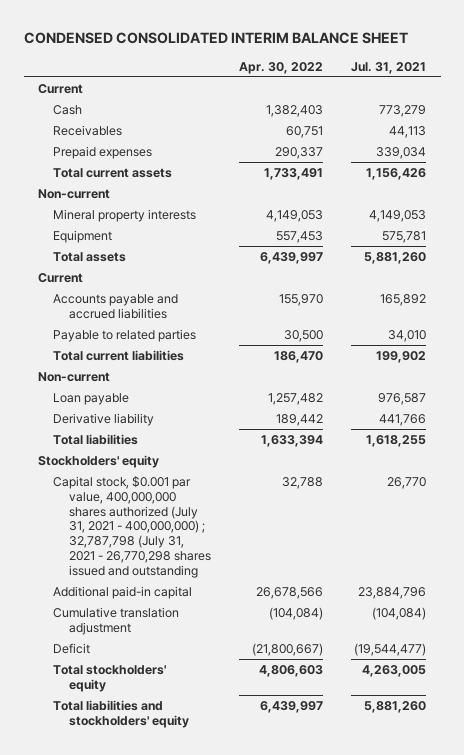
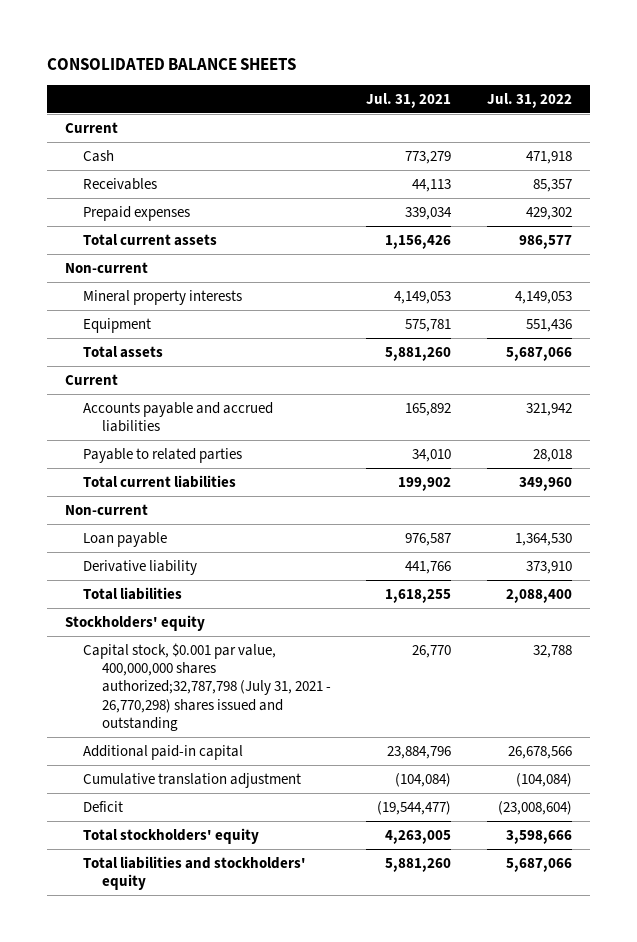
[23,32,408,45] CONDENSED CONSOLIDATED INTERIM BALANCE SHEET -> [47,58,297,71] CONSOLIDATED BALANCE SHEETS
[239,61,324,74] Apr. 30, 2022 -> none
none -> [486,92,572,108] Jul. 31, 2022
[53,475,212,578] Capital stock, $0.001 par value, 400,000,000 shares authorized (July 31, 2021 - 400,000,000) ; 32,787,798 (July 31, 2021 - 26,770,298 shares issued and outstanding -> [83,642,331,731] Capital stock, $0.001 par value, 400,000,000 shares authorized;32,787,798 (July 31, 2021 - 26,770,298) shares issued and outstanding

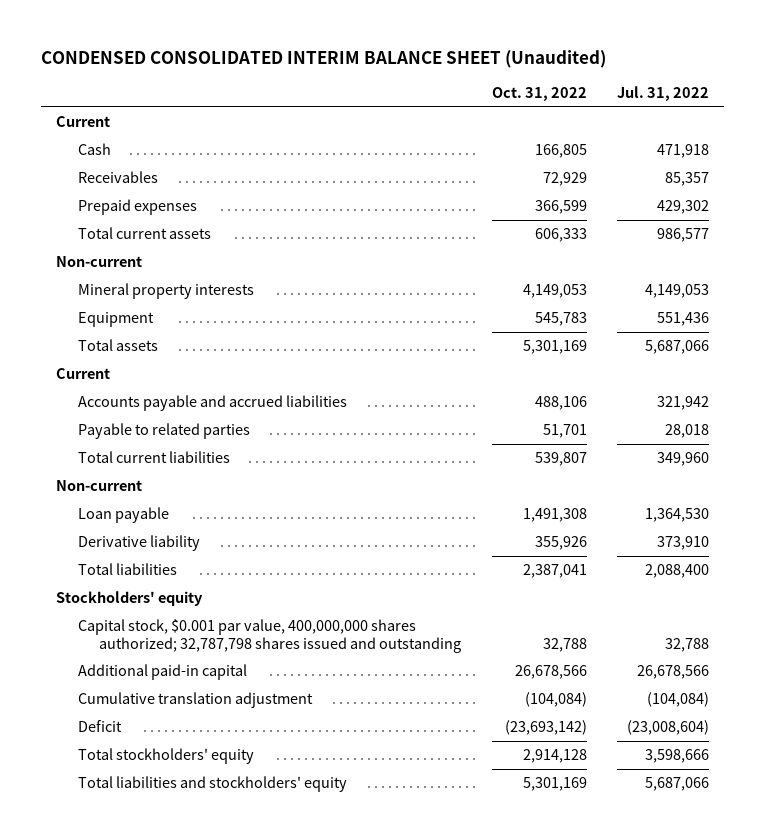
[47,58,297,71] CONSOLIDATED BALANCE SHEETS -> [41,50,607,69] CONDENSED CONSOLIDATED INTERIM BALANCE SHEET (Unaudited)
[366,92,452,108] Jul. 31, 2021 -> none
none -> [491,87,587,102] Oct. 31, 2022
[83,642,331,731] Capital stock, $0.001 par value, 400,000,000 shares authorized;32,787,798 (July 31, 2021 - 26,770,298) shares issued and outstanding -> [77,619,462,653] Capital stock, $0.001 par value, 400,000,000 shares authorized; 32,787,798 shares issued and outstanding

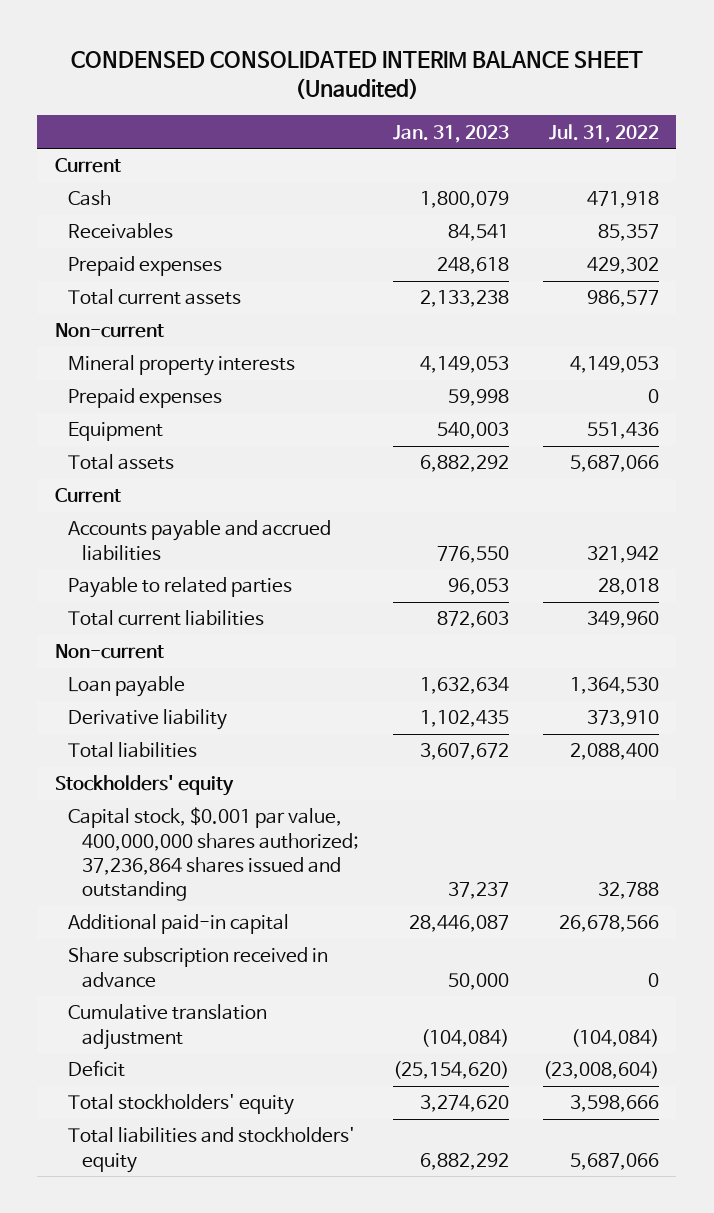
[491,87,587,102] Oct. 31, 2022 -> none
none -> [393,124,510,143] Jan. 31, 2023
none -> [68,388,223,409] Prepaid expenses
[77,619,462,653] Capital stock, $0.001 par value, 400,000,000 shares authorized; 32,787,798 shares issued and outstanding -> [68,807,359,902] Capital stock, $0.001 par value, 400,000,000 shares authorized; 37,236,864 shares issued and outstanding
none -> [68,947,329,988] Share subscription received in advance

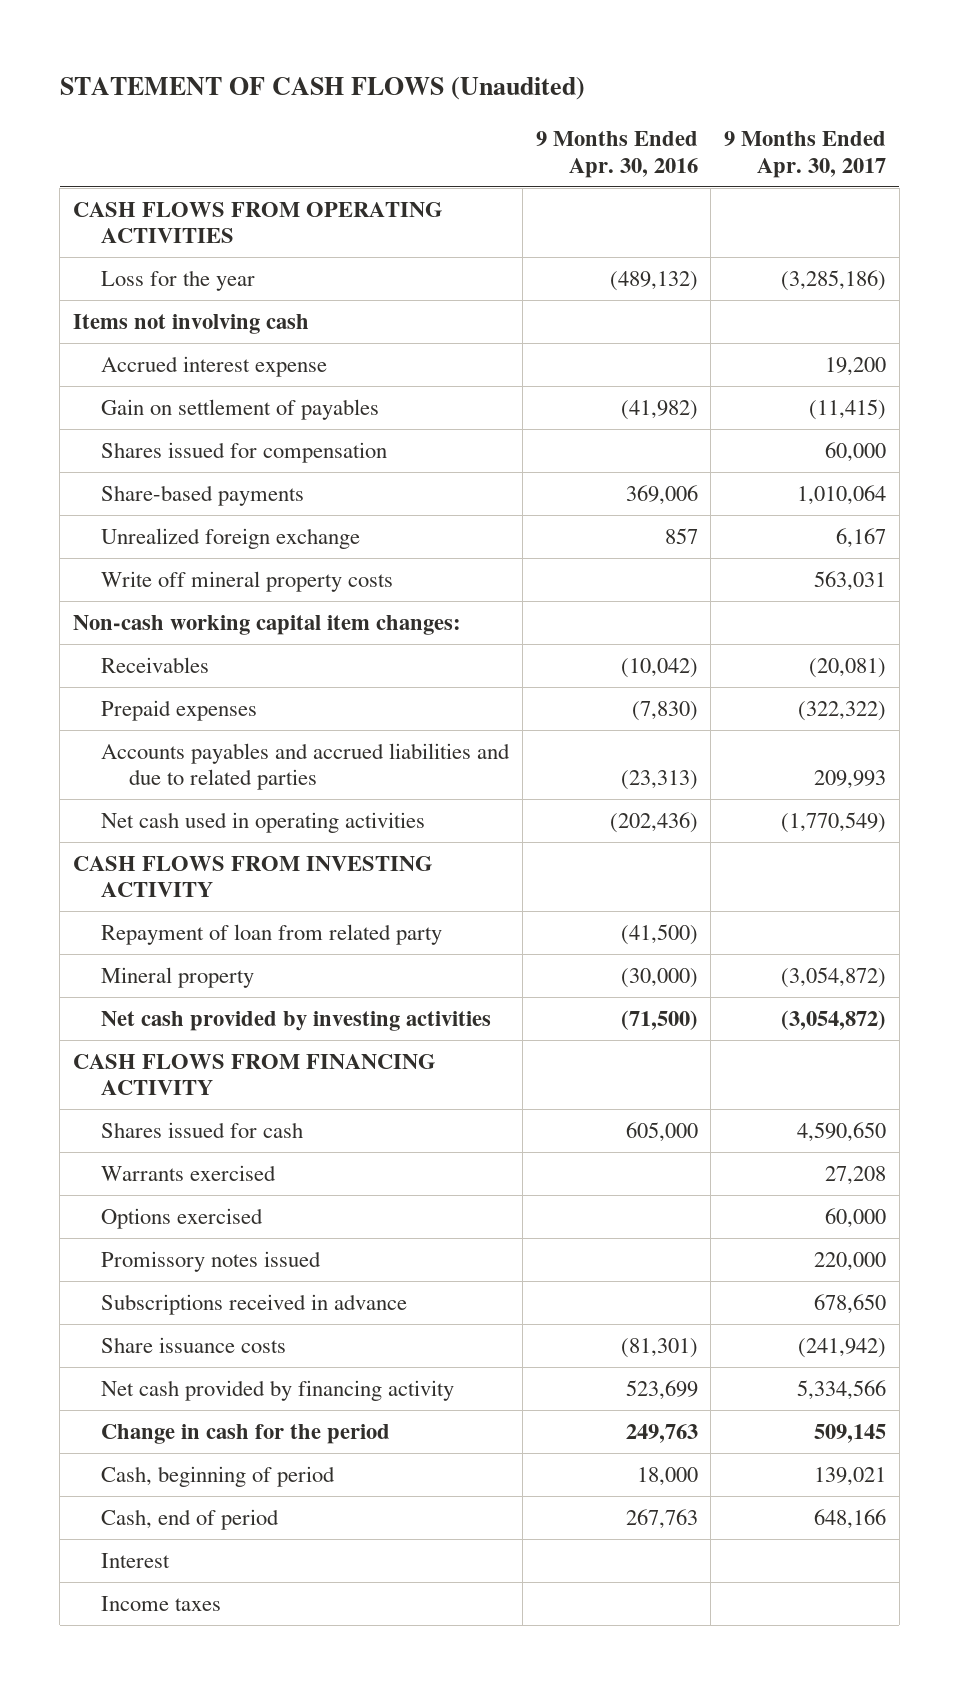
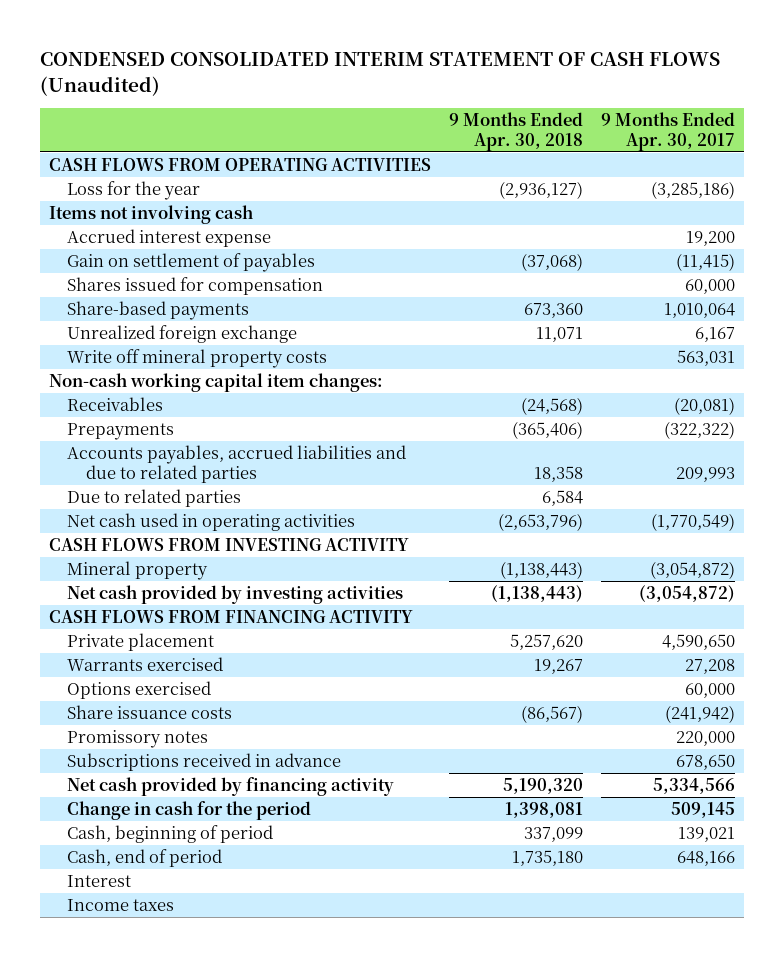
[59,76,585,100] STATEMENT OF CASH FLOWS (Unaudited) -> [39,51,720,96] CONDENSED CONSOLIDATED INTERIM STATEMENT OF CASH FLOWS (Unaudited)
[535,131,698,178] 9 Months Ended Apr. 30, 2016 -> none
none -> [449,112,584,151] 9 Months Ended Apr. 30, 2018
[100,699,257,721] Prepaid expenses -> [67,423,175,441] Prepayments
[100,742,510,791] Accounts payables and accrued liabilities and due to related parties -> [67,445,407,483] Accounts payables, accrued liabilities and due to related parties
none -> [67,489,242,508] Due to related parties
[100,923,442,945] Repayment of loan from related party -> none
[100,1121,303,1138] Shares issued for cash -> [67,633,215,652] Private placement
[100,1250,321,1272] Promissory notes issued -> none
none -> [67,730,209,749] Promissory notes
[100,1293,407,1315] Subscriptions received in advance -> [67,753,342,772] Subscriptions received in advance

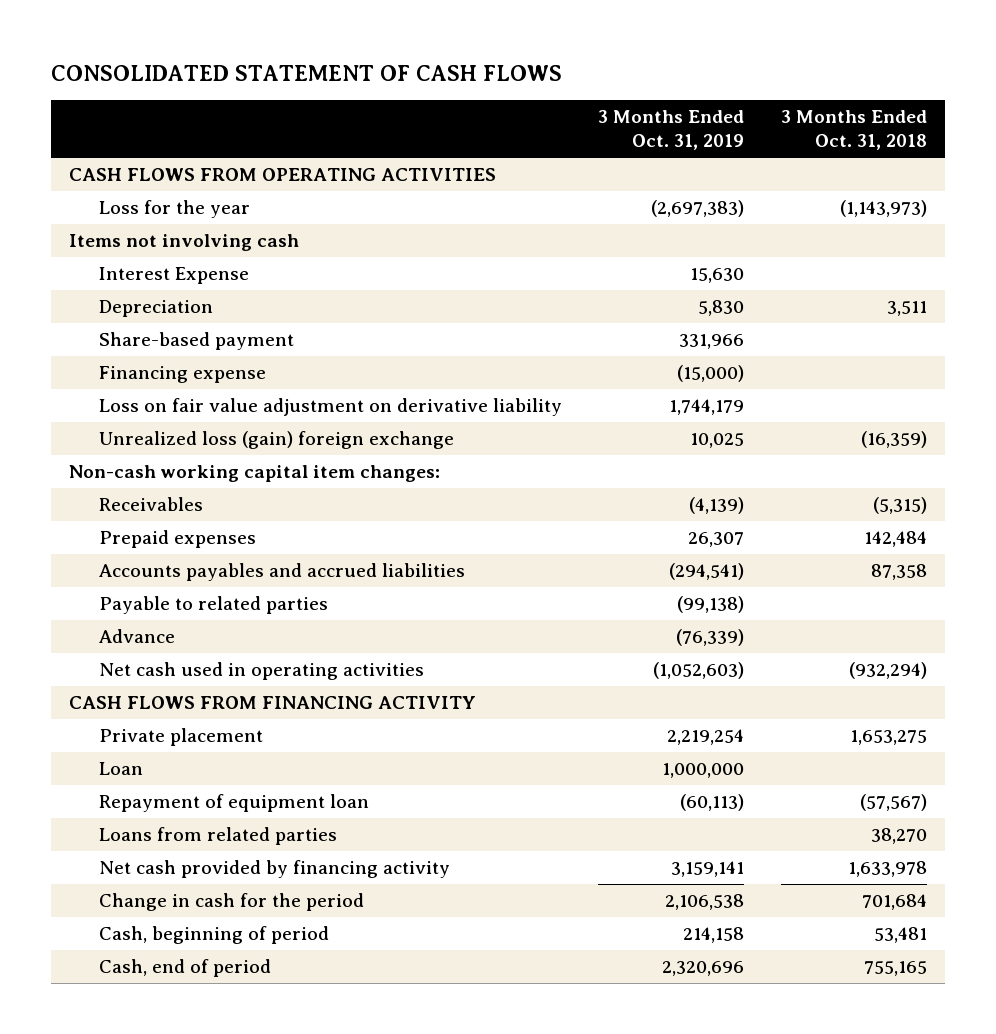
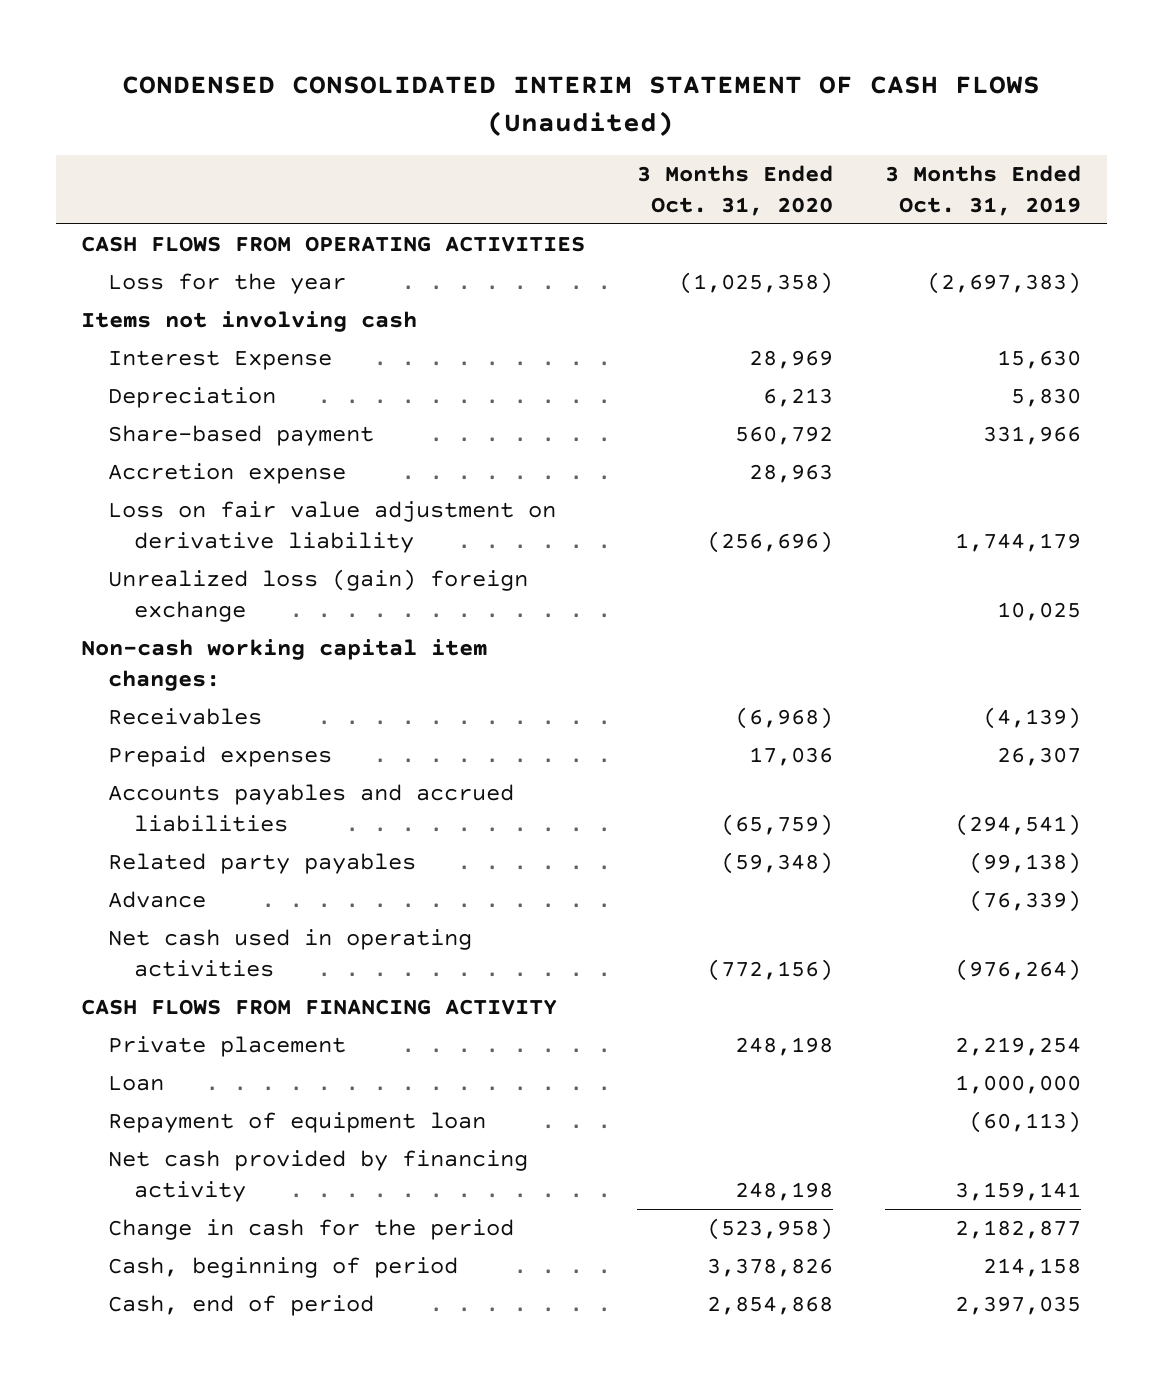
[50,64,562,81] CONSOLIDATED STATEMENT OF CASH FLOWS -> [122,76,1041,136] CONDENSED CONSOLIDATED INTERIM STATEMENT OF CASH FLOWS (Unaudited)
[780,109,927,150] 3 Months Ended Oct. 31, 2018 -> none
none -> [637,164,834,217] 3 Months Ended Oct. 31, 2020
[99,366,267,384] Financing expense -> none
none -> [107,463,346,485] Accretion expense
[99,596,329,615] Payable to related parties -> [107,853,416,875] Related party payables
[653,662,745,680] (1,052,603) -> [954,959,1081,982] (976,264)
[99,827,338,846] Loans from related parties -> none
[665,894,745,911] 2,106,538 -> [954,1220,1081,1240] 2,182,877
[662,961,745,977] 2,320,696 -> [954,1296,1081,1316] 2,397,035

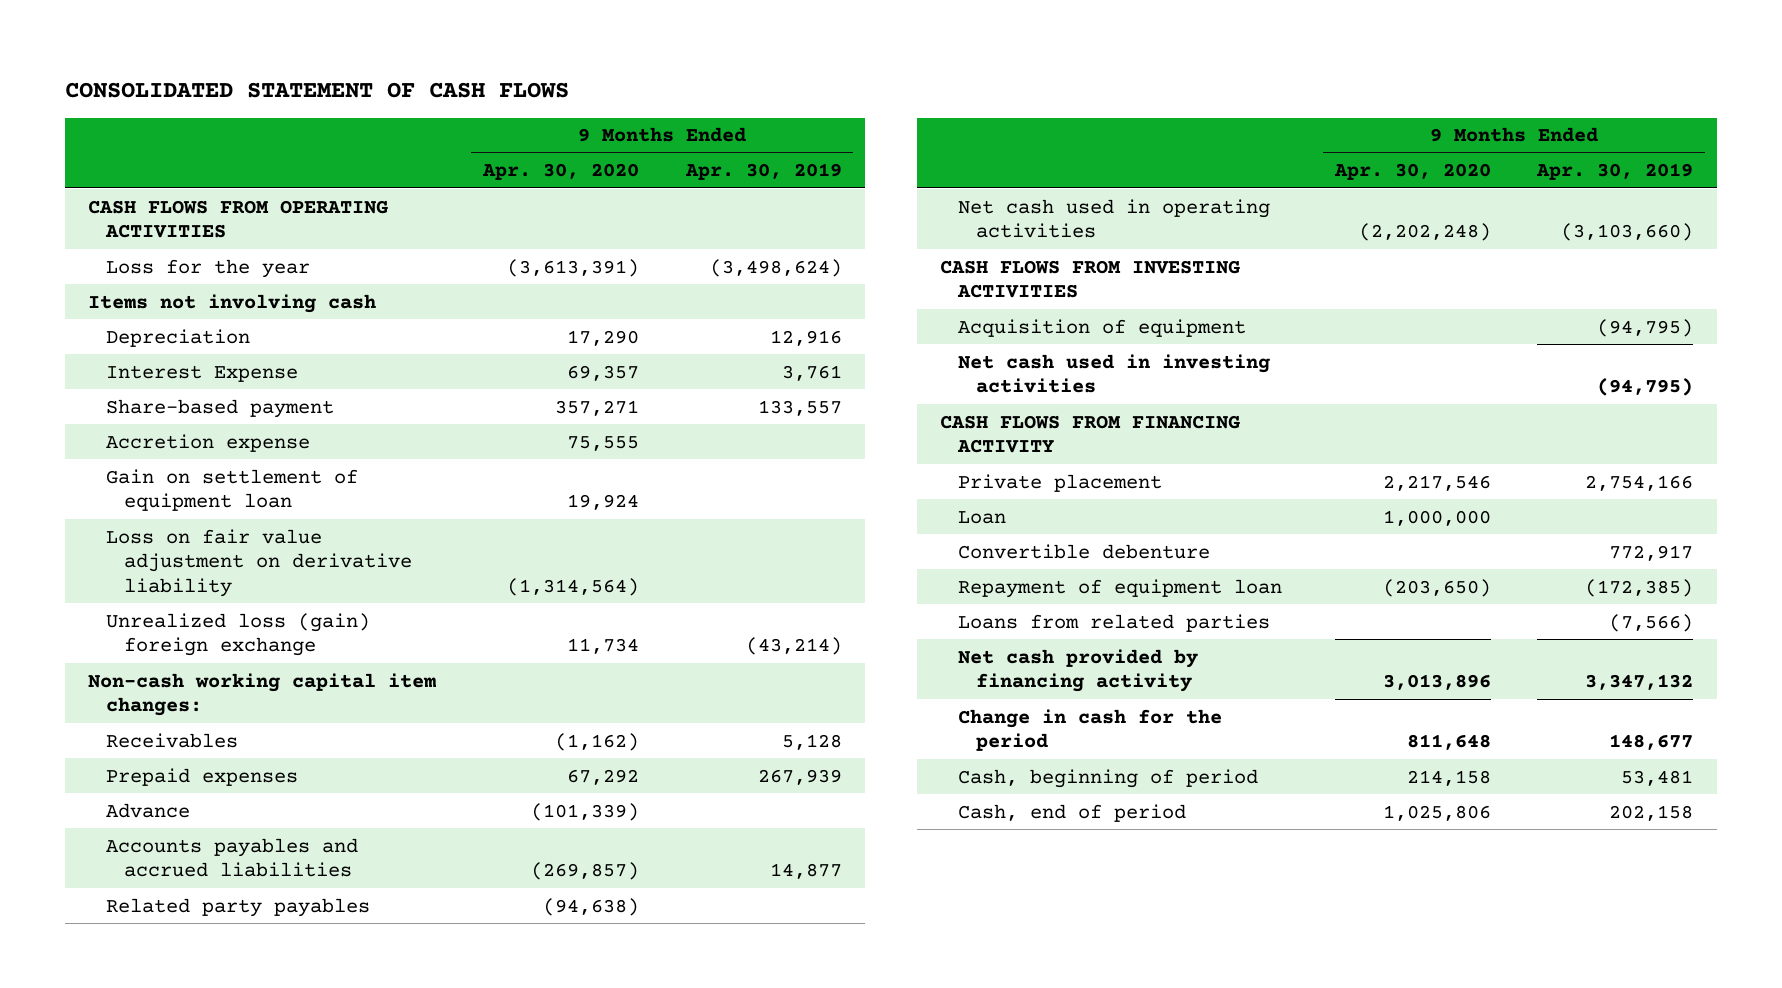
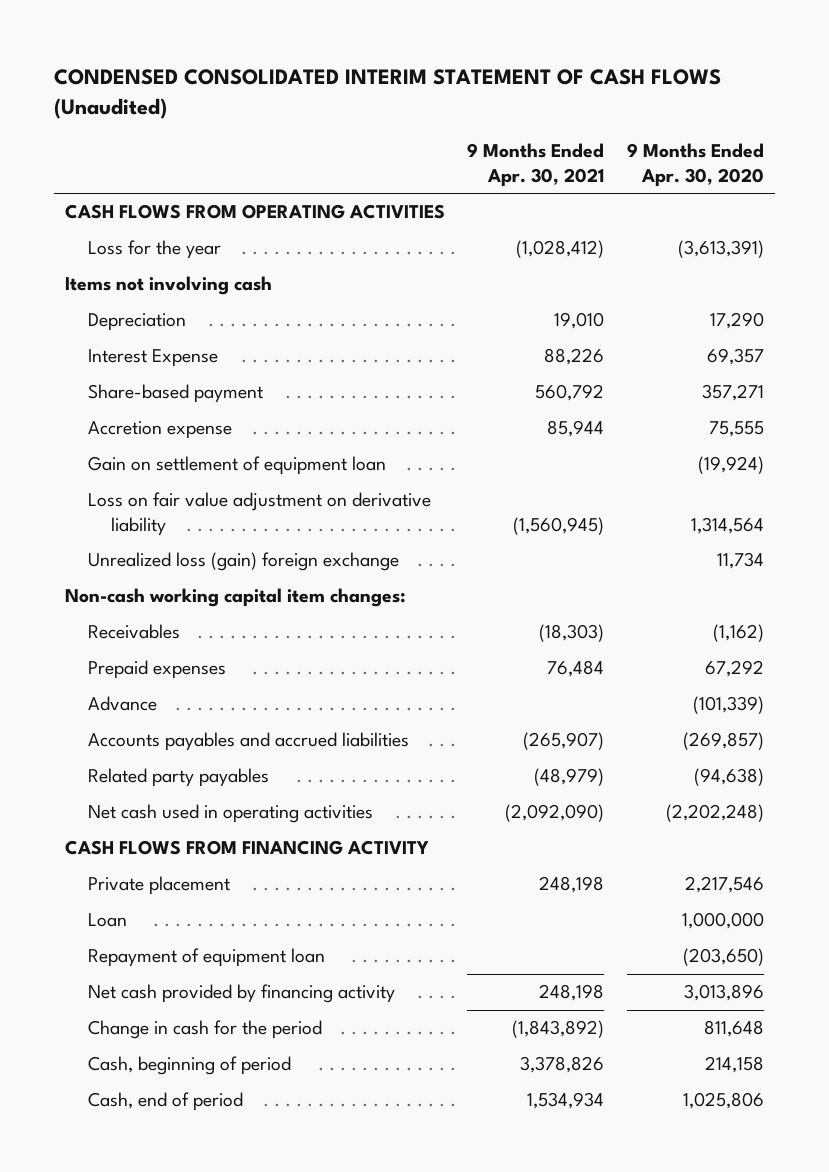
[65,82,570,99] CONSOLIDATED STATEMENT OF CASH FLOWS -> [53,68,721,119] CONDENSED CONSOLIDATED INTERIM STATEMENT OF CASH FLOWS (Unaudited)
[684,163,842,181] Apr. 30, 2019 -> none
none -> [467,143,605,187] 9 Months Ended Apr. 30, 2021
[566,494,639,511] 19,924 -> [697,456,764,475] (19,924)
[506,577,639,596] (1,314,564) -> [690,516,764,534] 1,314,564
[939,259,1240,299] CASH FLOWS FROM INVESTING ACTIVITIES -> none
[957,318,1246,337] Acquisition of equipment -> none
[957,353,1270,394] Net cash used in investing activities -> none
[957,543,1210,559] Convertible debenture -> none
[957,613,1270,632] Loans from related parties -> none

